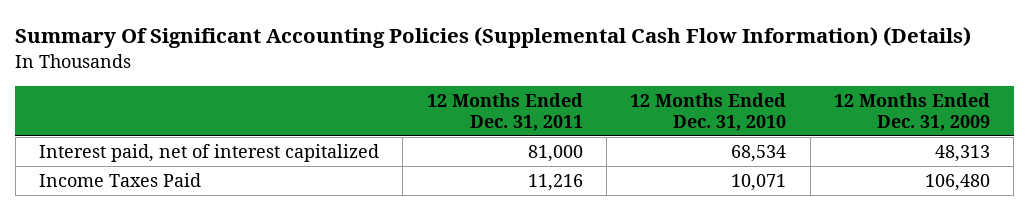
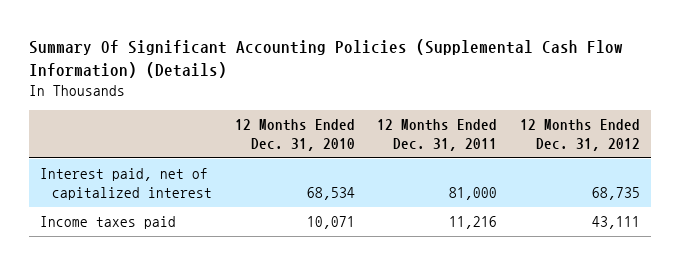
[834,92,991,131] 12 Months Ended Dec. 31, 2009 -> none
none -> [519,119,640,152] 12 Months Ended Dec. 31, 2012
[39,144,380,163] Interest paid, net of interest capitalized -> [39,168,212,201] Interest paid, net of capitalized interest
[39,173,202,188] Income Taxes Paid -> [39,216,176,230] Income taxes paid

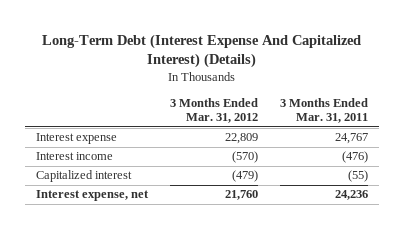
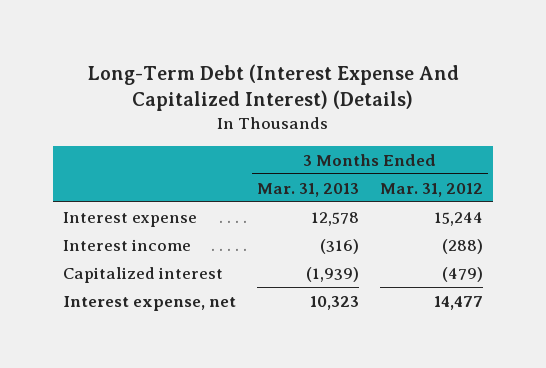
[280,97,369,124] 3 Months Ended Mar. 31, 2011 -> none
none -> [256,182,359,197] Mar. 31, 2013
[225,133,259,145] 22,809 -> [433,211,483,226] 15,244
[232,151,259,164] (570) -> [441,238,483,254] (288)
[225,190,259,201] 21,760 -> [433,295,483,310] 14,477

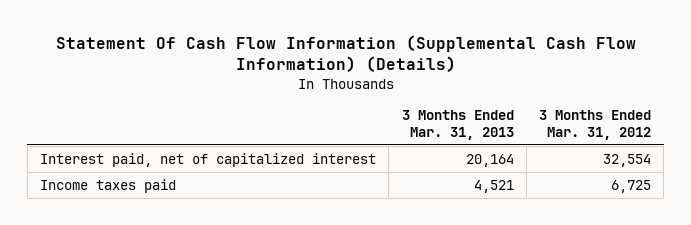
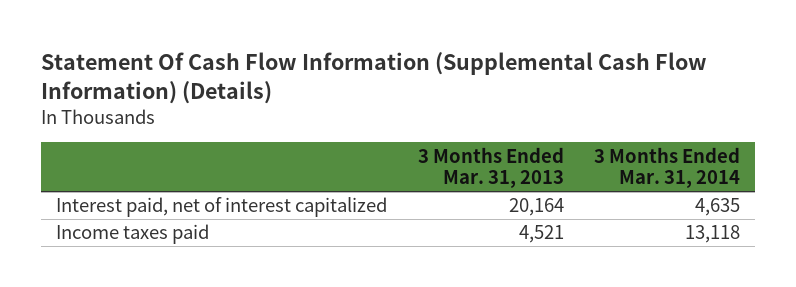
[539,110,652,140] 3 Months Ended Mar. 31, 2012 -> none
none -> [593,146,740,189] 3 Months Ended Mar. 31, 2014
[40,152,377,167] Interest paid, net of capitalized interest -> [56,197,388,218] Interest paid, net of interest capitalized

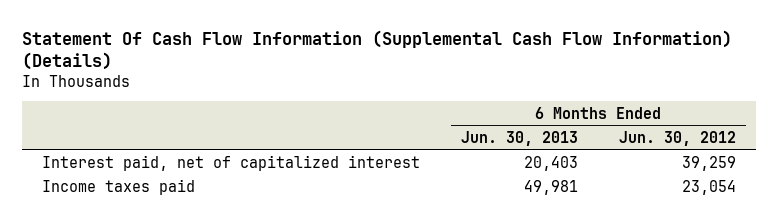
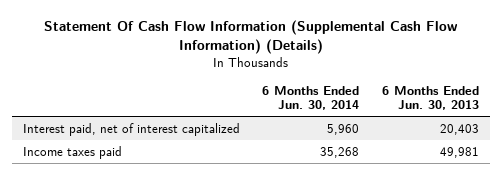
[618,131,736,147] Jun. 30, 2012 -> none
none -> [262,85,360,111] 6 Months Ended Jun. 30, 2014
[42,155,421,172] Interest paid, net of capitalized interest -> [22,122,240,136] Interest paid, net of interest capitalized

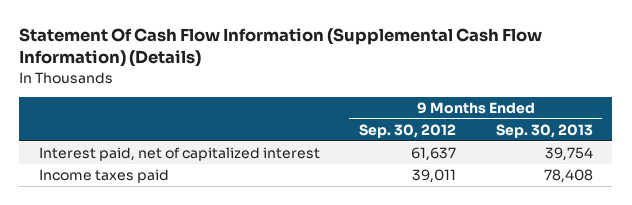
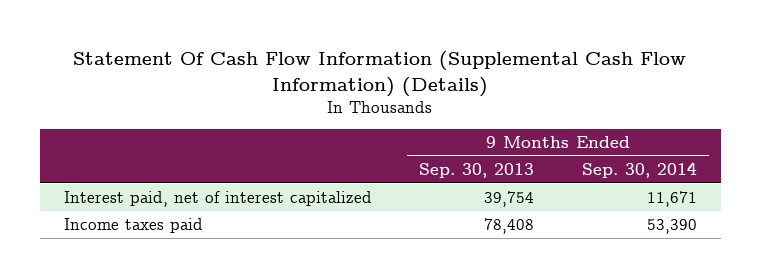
[359,123,457,138] Sep. 30, 2012 -> none
none -> [581,161,697,178] Sep. 30, 2014
[38,147,320,162] Interest paid, net of capitalized interest -> [63,191,372,208] Interest paid, net of interest capitalized

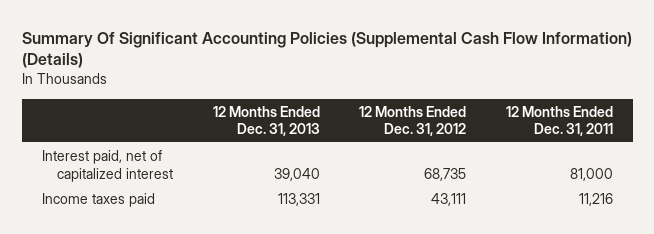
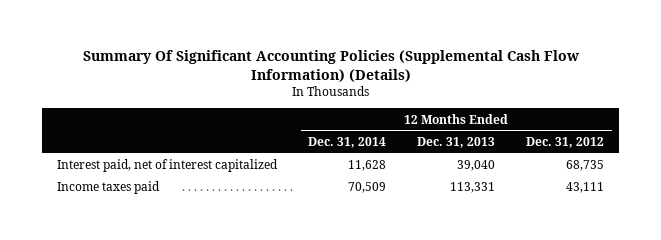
[505,105,613,137] 12 Months Ended Dec. 31, 2011 -> none
none -> [308,136,387,148] Dec. 31, 2014
[41,149,174,182] Interest paid, net of capitalized interest -> [57,159,279,173] Interest paid, net of interest capitalized

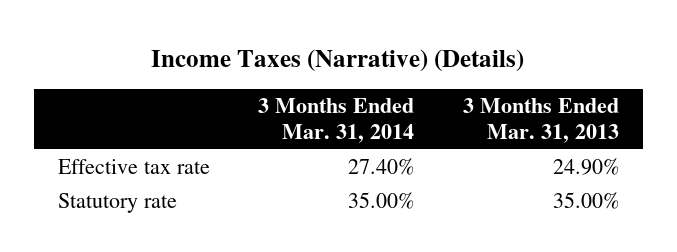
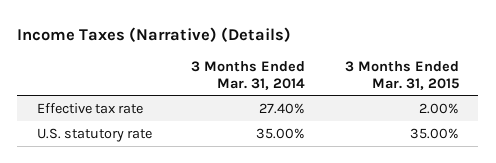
[462,98,619,143] 3 Months Ended Mar. 31, 2013 -> none
none -> [344,61,459,90] 3 Months Ended Mar. 31, 2015
[57,193,177,214] Statutory rate -> [37,127,153,142] U.S. statutory rate

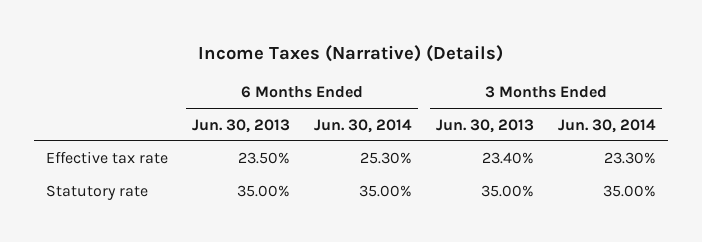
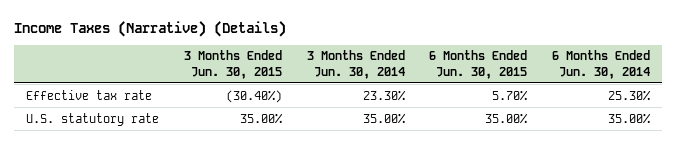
[192,118,291,133] Jun. 30, 2013 -> none
[435,118,534,133] Jun. 30, 2013 -> none
none -> [184,50,283,79] 3 Months Ended Jun. 30, 2015
none -> [429,50,528,79] 6 Months Ended Jun. 30, 2015
[46,185,149,201] Statutory rate -> [26,112,160,126] U.S. statutory rate

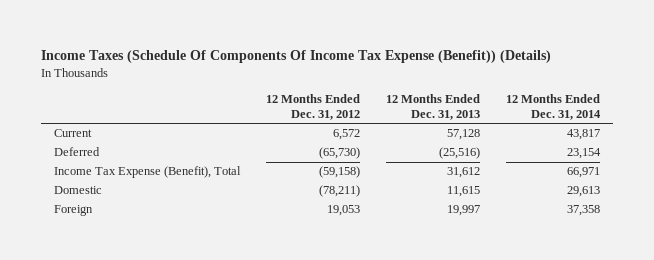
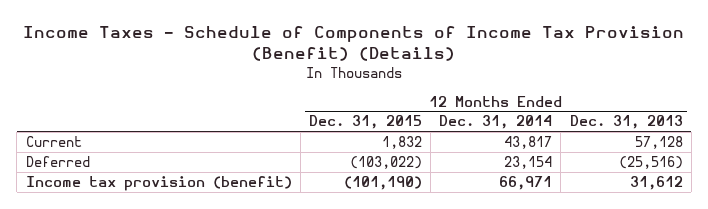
[41,50,552,64] Income Taxes (Schedule Of Components Of Income Tax Expense (Benefit)) (Details) -> [23,26,685,62] Income Taxes - Schedule of Components of Income Tax Provision (Benefit) (Details)
[266,93,361,120] 12 Months Ended Dec. 31, 2012 -> none
none -> [308,115,422,130] Dec. 31, 2015
[54,186,103,195] Domestic -> none
[54,205,94,217] Foreign -> none
[54,166,242,179] Income Tax Expense (Benefit), Total -> [25,176,292,192] Income tax provision (benefit)

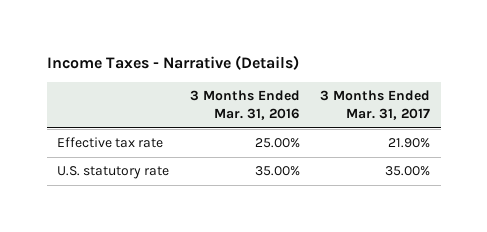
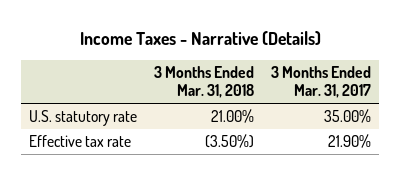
[189,90,300,121] 3 Months Ended Mar. 31, 2016 -> none
none -> [153,65,254,99] 3 Months Ended Mar. 31, 2018
[57,137,164,149] Effective tax rate -> [29,135,132,148] Effective tax rate

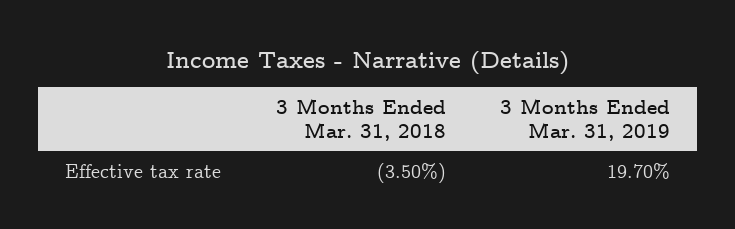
[270,65,371,99] 3 Months Ended Mar. 31, 2017 -> none
none -> [500,97,671,141] 3 Months Ended Mar. 31, 2019
[29,110,138,127] U.S. statutory rate -> none

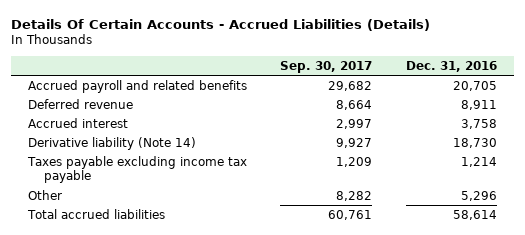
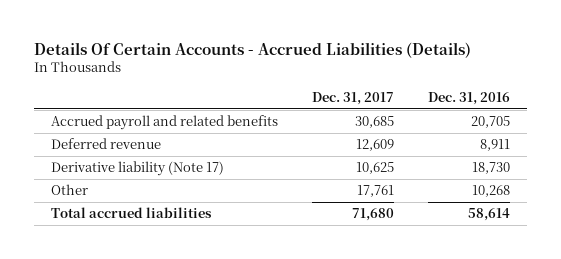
[280,60,373,73] Sep. 30, 2017 -> none
none -> [311,91,394,105] Dec. 31, 2017
[27,117,128,128] Accrued interest -> none
[26,155,247,184] Taxes payable excluding income tax payable -> none
[27,136,196,150] Derivative liability (Note 14) -> [51,161,225,177] Derivative liability (Note 17)
[460,190,497,201] 5,296 -> [471,185,510,198] 10,268

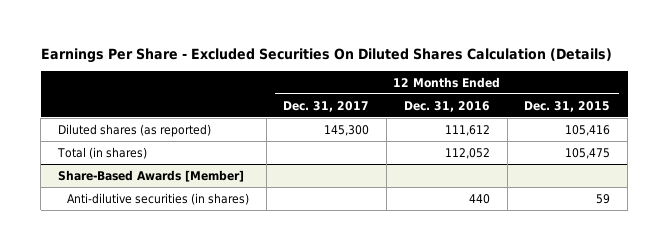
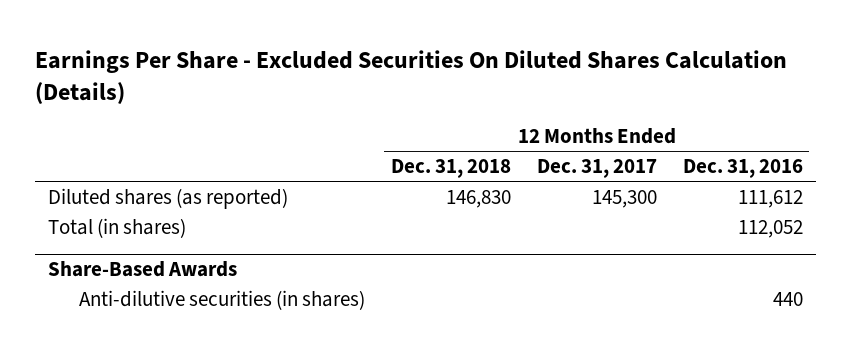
[524,100,611,112] Dec. 31, 2015 -> none
none -> [390,159,511,179] Dec. 31, 2018
[57,169,244,182] Share-Based Awards [Member] -> [48,261,238,278] Share-Based Awards

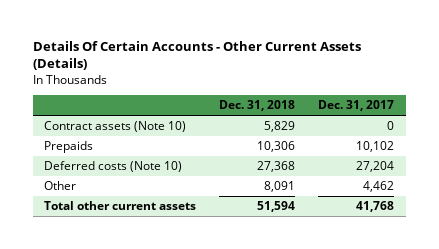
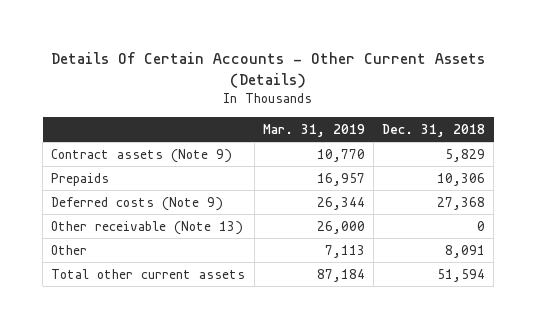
[318,100,395,112] Dec. 31, 2017 -> none
none -> [262,123,365,137] Mar. 31, 2019
[44,121,187,133] Contract assets (Note 10) -> [51,148,233,163] Contract assets (Note 9)
[44,161,183,173] Deferred costs (Note 10) -> [51,196,224,211] Deferred costs (Note 9)
none -> [51,220,244,235] Other receivable (Note 13)

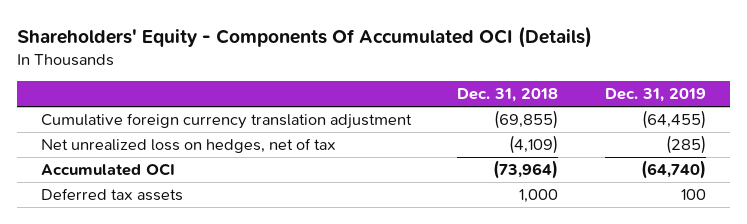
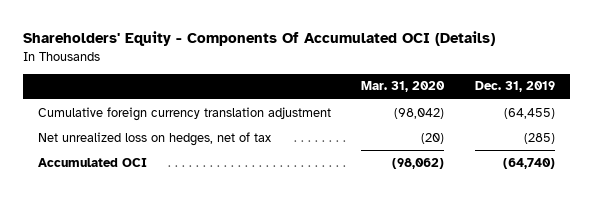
[457,88,559,103] Dec. 31, 2018 -> none
none -> [361,81,446,93] Mar. 31, 2020
[40,188,183,202] Deferred tax assets -> none

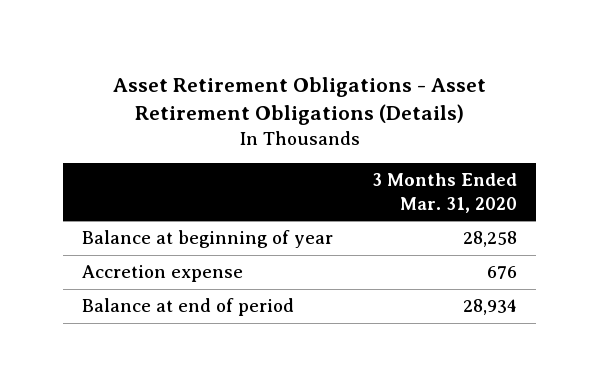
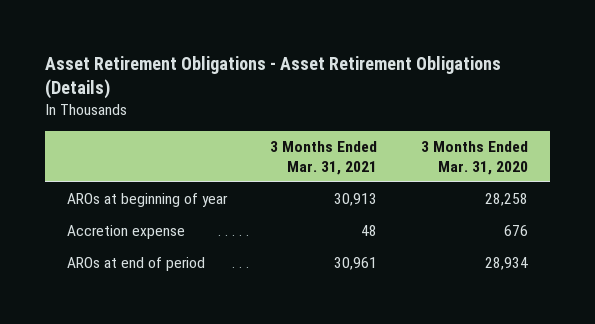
none -> [270,141,378,175] 3 Months Ended Mar. 31, 2021
[82,230,334,249] Balance at beginning of year -> [66,193,228,208] AROs at beginning of year
[82,298,295,317] Balance at end of period -> [66,257,205,272] AROs at end of period

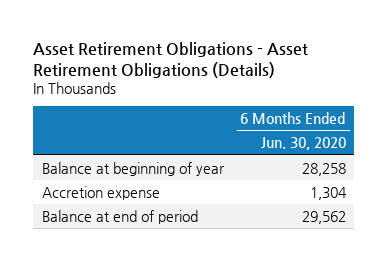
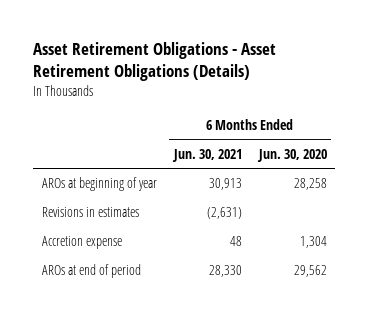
none -> [171,148,242,162] Jun. 30, 2021
[41,161,225,176] Balance at beginning of year -> [41,177,157,192] AROs at beginning of year
none -> [41,207,139,218] Revisions in estimates
[41,209,198,224] Balance at end of period -> [41,264,141,279] AROs at end of period

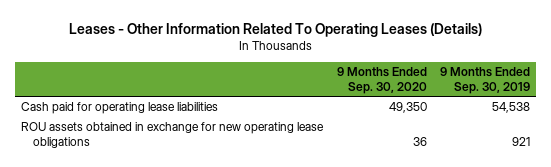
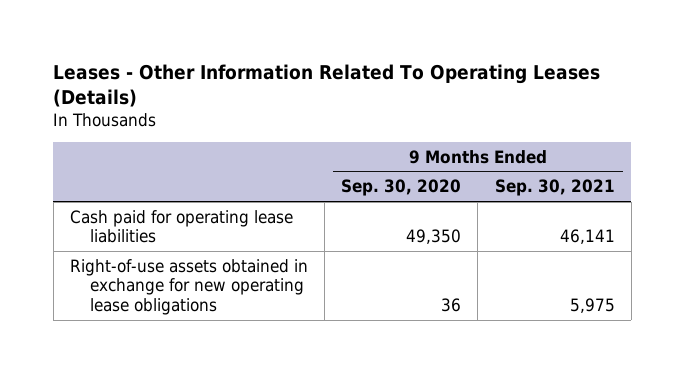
[439,67,530,94] 9 Months Ended Sep. 30, 2019 -> none
none -> [494,179,615,197] Sep. 30, 2021
[21,122,325,149] ROU assets obtained in exchange for new operating lease obligations -> [70,258,309,315] Right-of-use assets obtained in exchange for new operating lease obligations

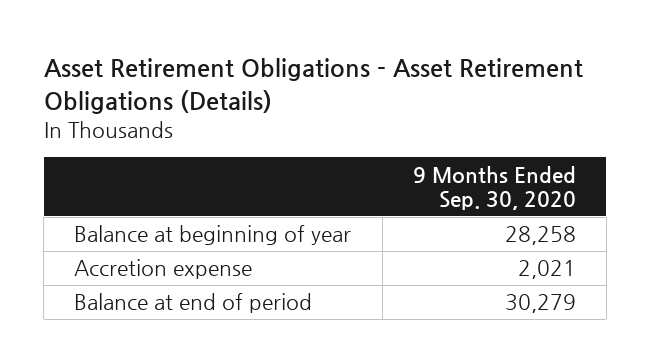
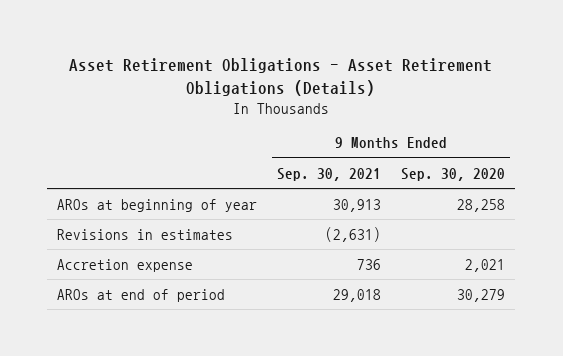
none -> [277,167,382,181] Sep. 30, 2021
[74,225,352,246] Balance at beginning of year -> [57,198,258,212] AROs at beginning of year
none -> [57,228,234,240] Revisions in estimates
[74,293,313,314] Balance at end of period -> [57,288,226,302] AROs at end of period

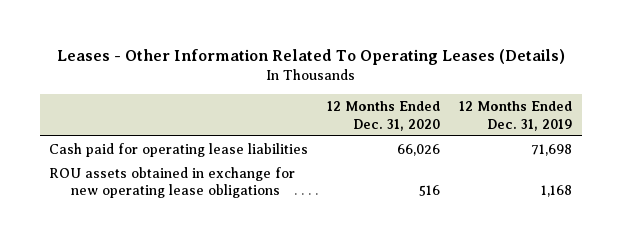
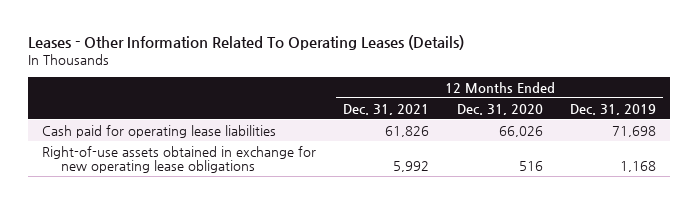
none -> [343,103,430,115] Dec. 31, 2021
[49,166,296,199] ROU assets obtained in exchange for new operating lease obligations -> [41,145,316,174] Right-of-use assets obtained in exchange for new operating lease obligations

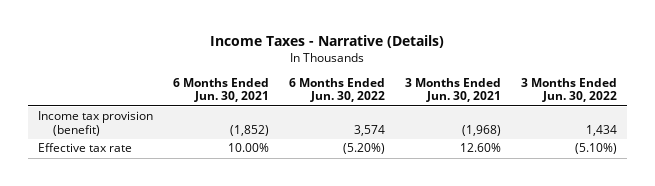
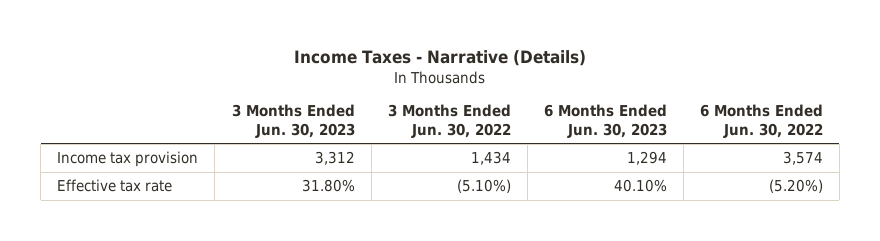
[172,77,269,103] 6 Months Ended Jun. 30, 2021 -> none
[405,77,502,103] 3 Months Ended Jun. 30, 2021 -> none
none -> [231,104,355,138] 3 Months Ended Jun. 30, 2023
none -> [543,104,667,138] 6 Months Ended Jun. 30, 2023
[37,111,153,137] Income tax provision (benefit) -> [57,151,199,168] Income tax provision

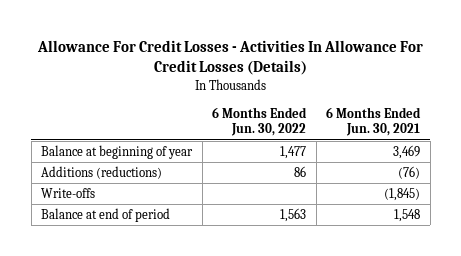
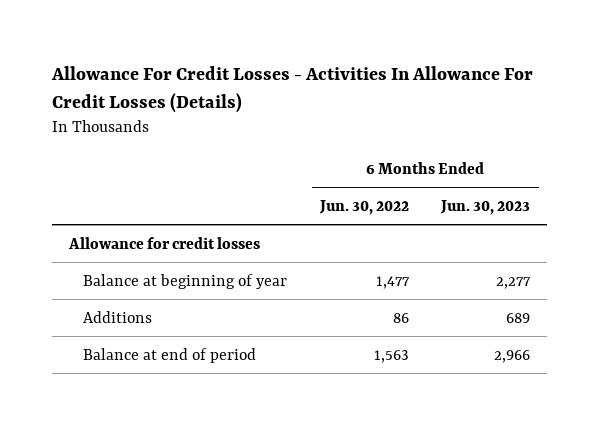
[326,107,422,137] 6 Months Ended Jun. 30, 2021 -> none
none -> [440,199,531,215] Jun. 30, 2023
none -> [67,236,260,249] Allowance for credit losses
[41,188,96,199] Write-offs -> none
[41,166,163,180] Additions (reductions) -> [83,310,153,323] Additions

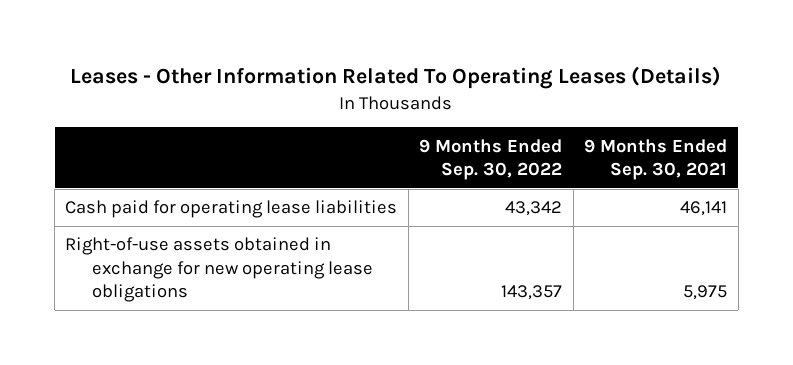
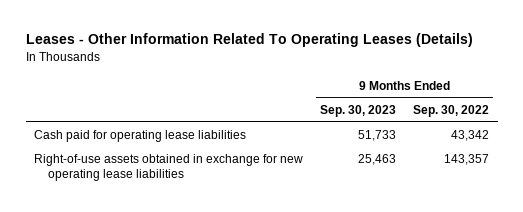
[584,138,728,180] 9 Months Ended Sep. 30, 2021 -> none
none -> [320,104,397,117] Sep. 30, 2023
[65,237,373,303] Right-of-use assets obtained in exchange for new operating lease obligations -> [34,154,304,182] Right-of-use assets obtained in exchange for new operating lease liabilities

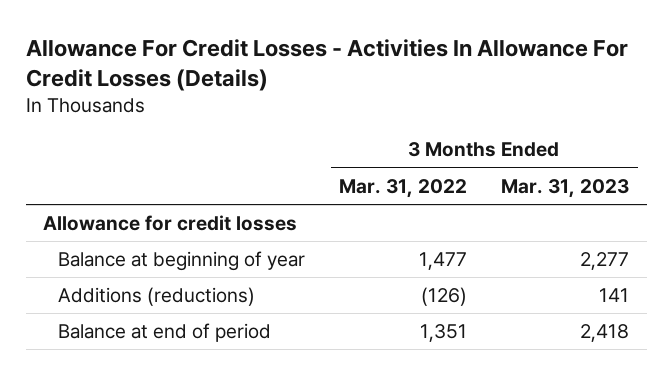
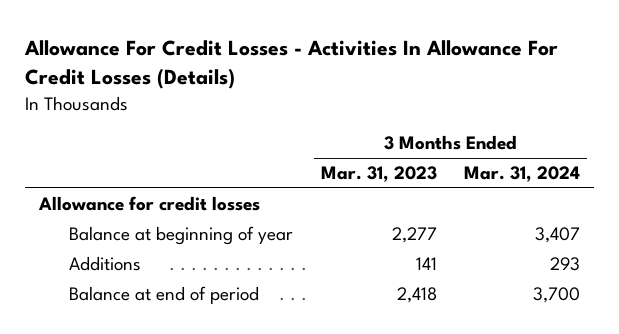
[339,178,468,198] Mar. 31, 2022 -> none
none -> [464,166,581,183] Mar. 31, 2024
[58,287,256,307] Additions (reductions) -> [69,256,142,272] Additions

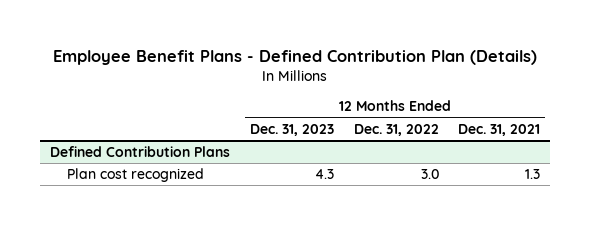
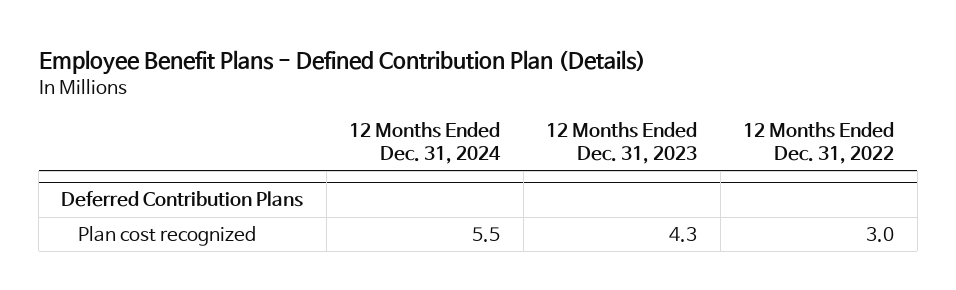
[458,123,541,136] Dec. 31, 2021 -> none
none -> [349,122,502,164] 12 Months Ended Dec. 31, 2024
[49,146,230,158] Defined Contribution Plans -> [61,191,304,208] Deferred Contribution Plans

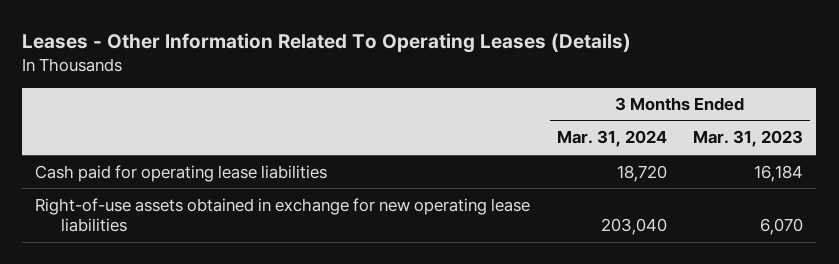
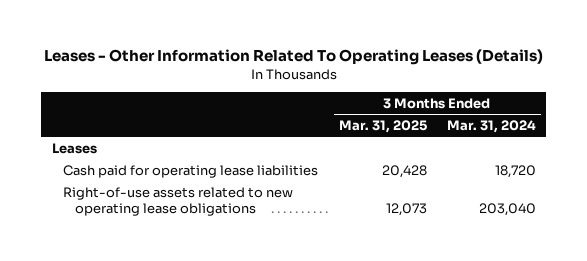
[693,130,804,148] Mar. 31, 2023 -> none
none -> [338,120,427,134] Mar. 31, 2025
none -> [51,142,97,154] Leases
[35,197,531,233] Right-of-use assets obtained in exchange for new operating lease liabilities -> [63,186,294,217] Right-of-use assets related to new operating lease obligations

